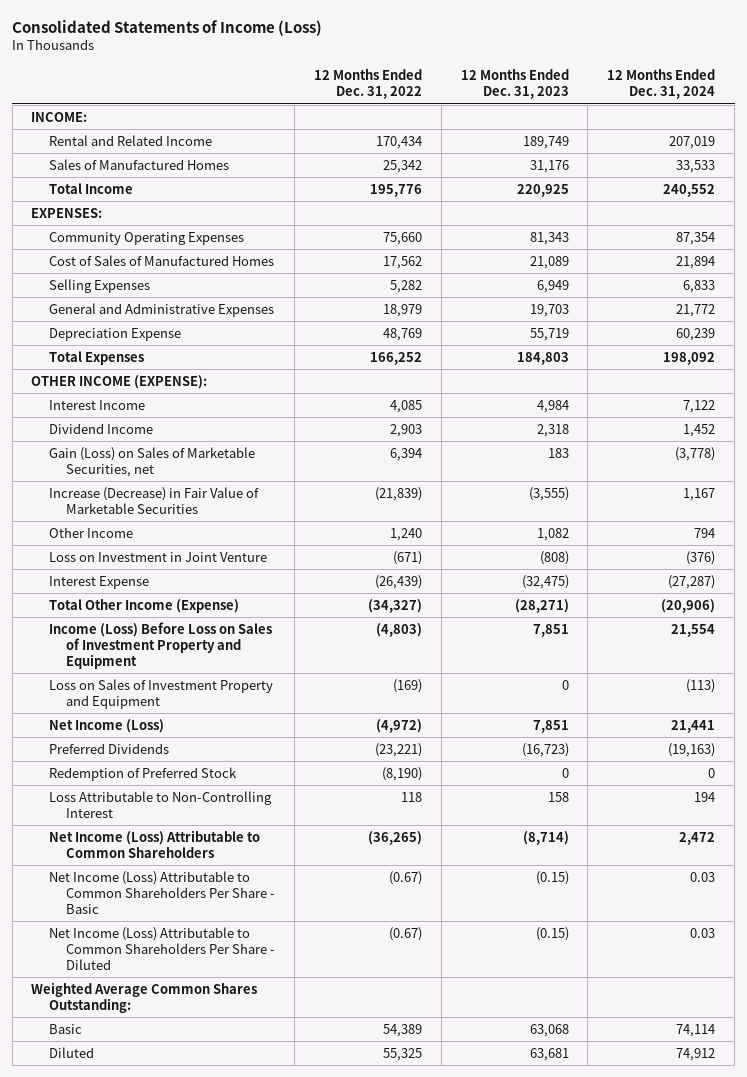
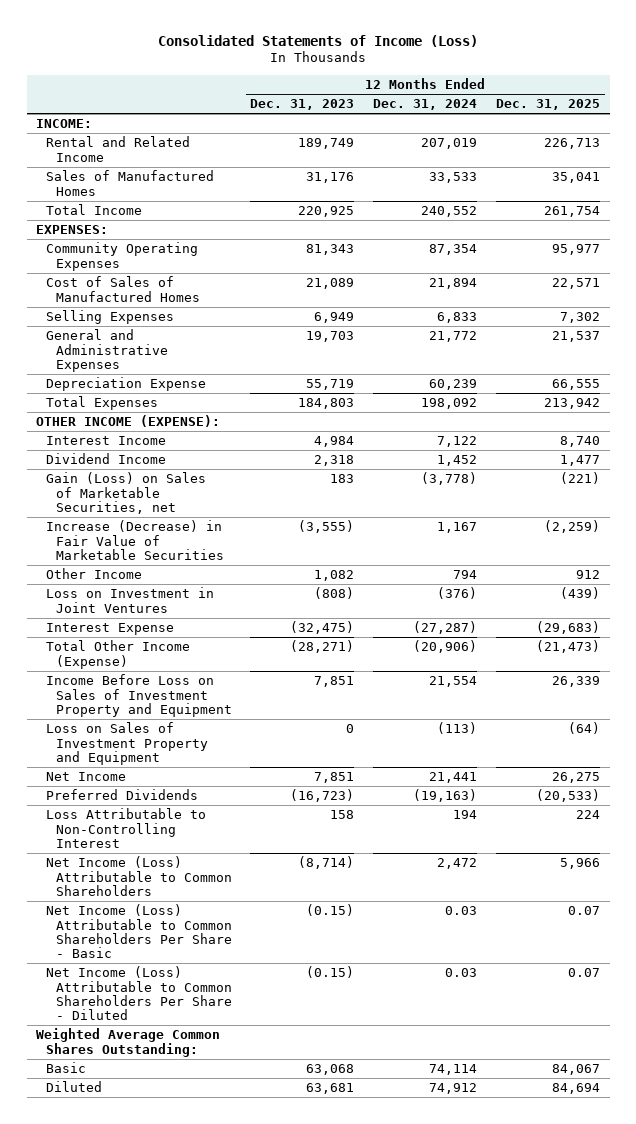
[313,69,422,100] 12 Months Ended Dec. 31, 2022 -> none
none -> [496,99,601,111] Dec. 31, 2025
[48,551,267,562] Loss on Investment in Joint Venture -> [45,587,214,613] Loss on Investment in Joint Ventures
[48,621,272,669] Income (Loss) Before Loss on Sales of Investment Property and Equipment -> [45,674,232,717] Income Before Loss on Sales of Investment Property and Equipment
[48,718,164,733] Net Income (Loss) -> [45,772,126,782] Net Income
[48,766,237,781] Redemption of Preferred Stock -> none

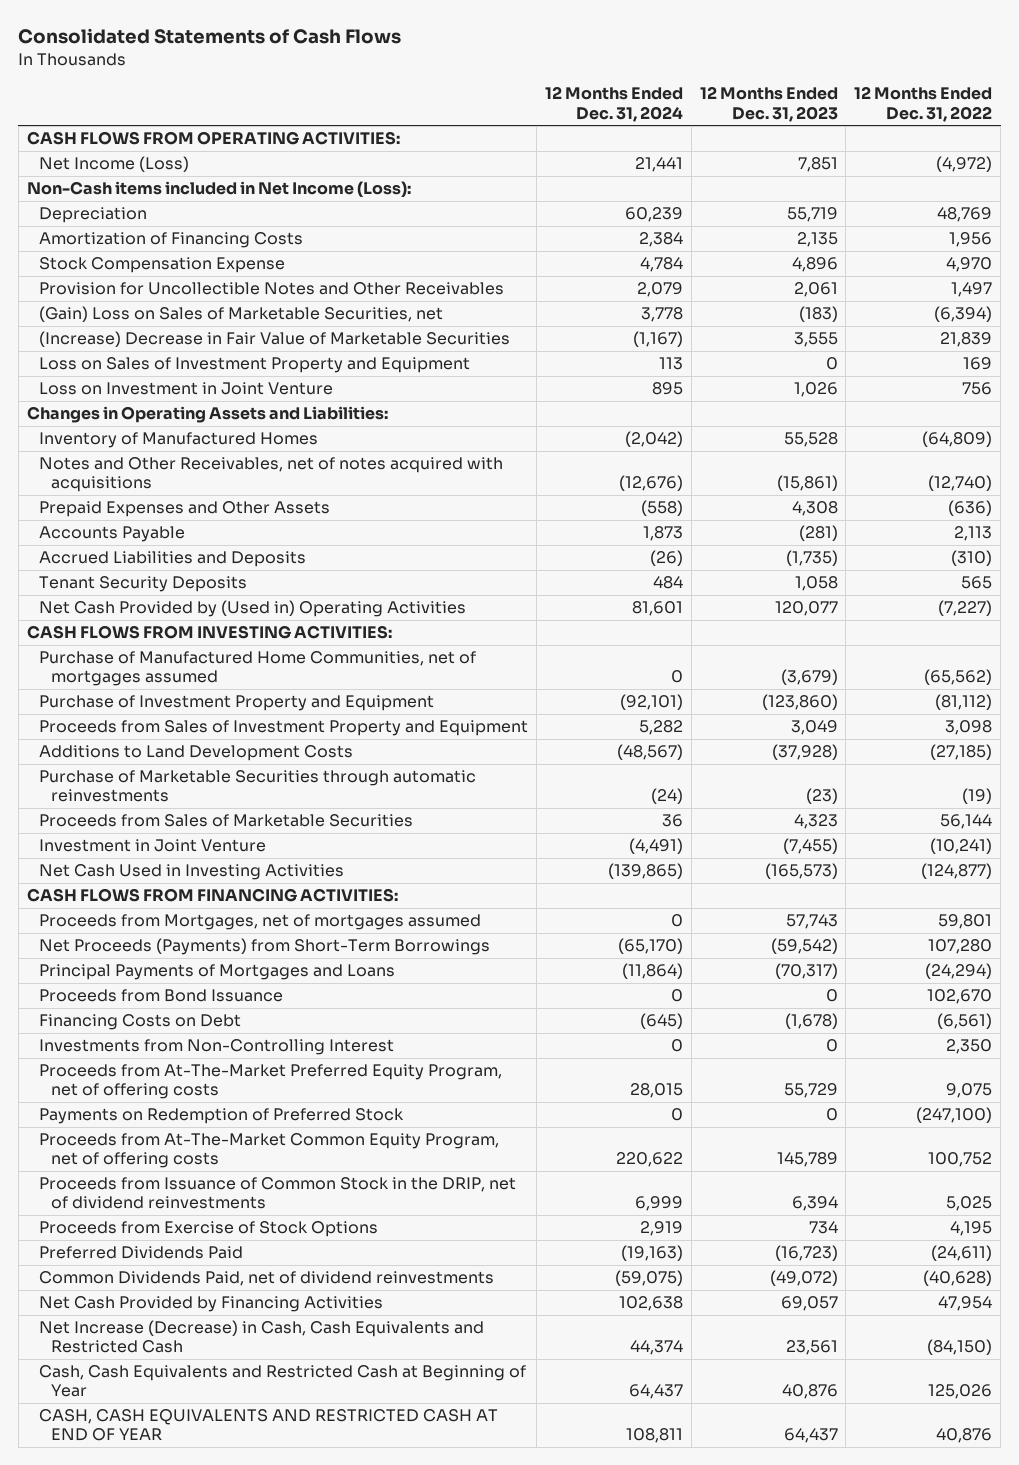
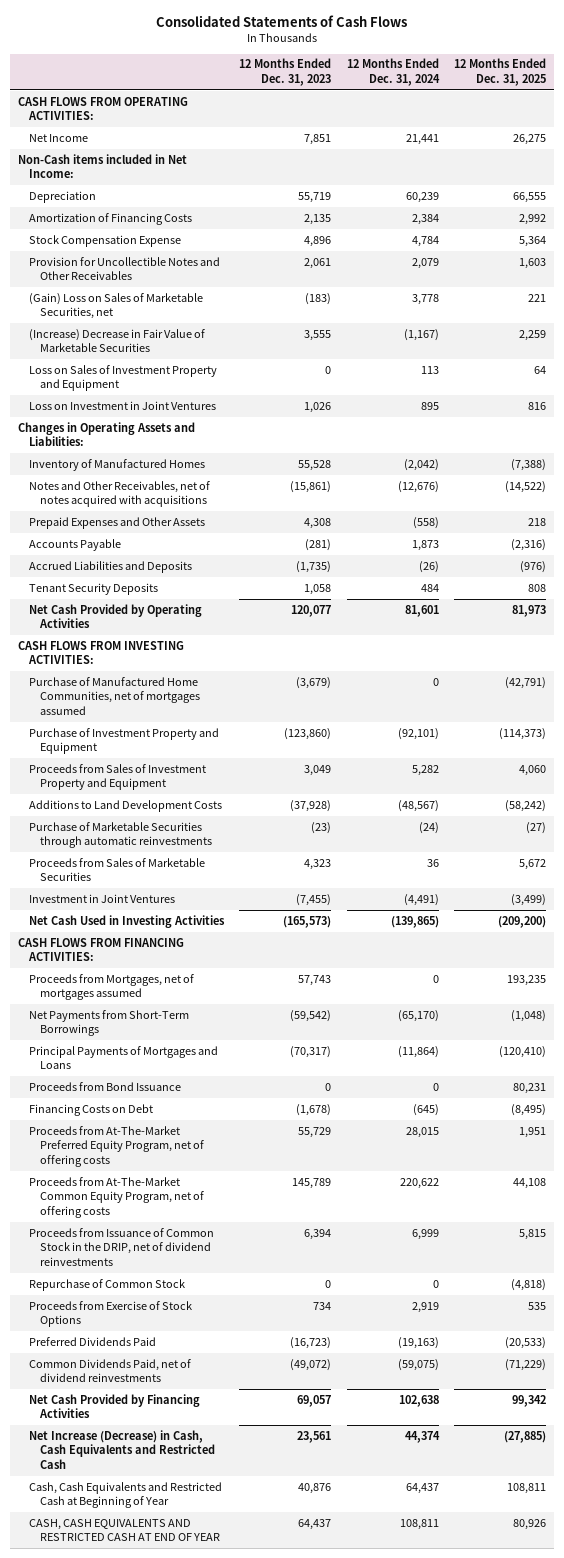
[854,86,993,122] 12 Months Ended Dec. 31, 2022 -> none
none -> [454,58,547,86] 12 Months Ended Dec. 31, 2025
[38,156,189,173] Net Income (Loss) -> [28,133,88,142] Net Income
[26,181,411,198] Non-Cash items included in Net Income (Loss): -> [17,153,187,179] Non-Cash items included in Net Income:
[38,382,333,396] Loss on Investment in Joint Venture -> [28,400,216,410] Loss on Investment in Joint Ventures
[38,600,466,618] Net Cash Provided by (Used in) Operating Activities -> [28,603,202,629] Net Cash Provided by Operating Activities
[38,839,266,853] Investment in Joint Venture -> [28,893,175,903] Investment in Joint Ventures
[38,938,490,956] Net Proceeds (Payments) from Short-Term Borrowings -> [28,1009,189,1037] Net Payments from Short-Term Borrowings
[38,1039,394,1056] Investments from Non-Controlling Interest -> none
[38,1108,404,1125] Payments on Redemption of Preferred Stock -> none
none -> [28,1278,185,1291] Repurchase of Common Stock

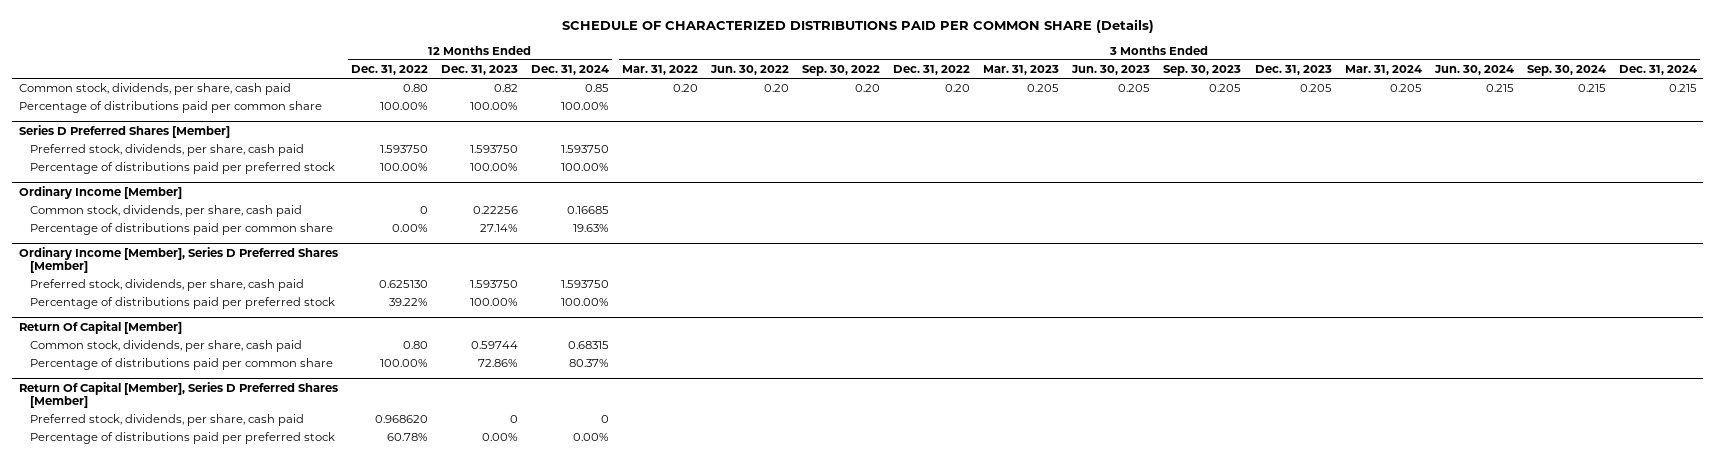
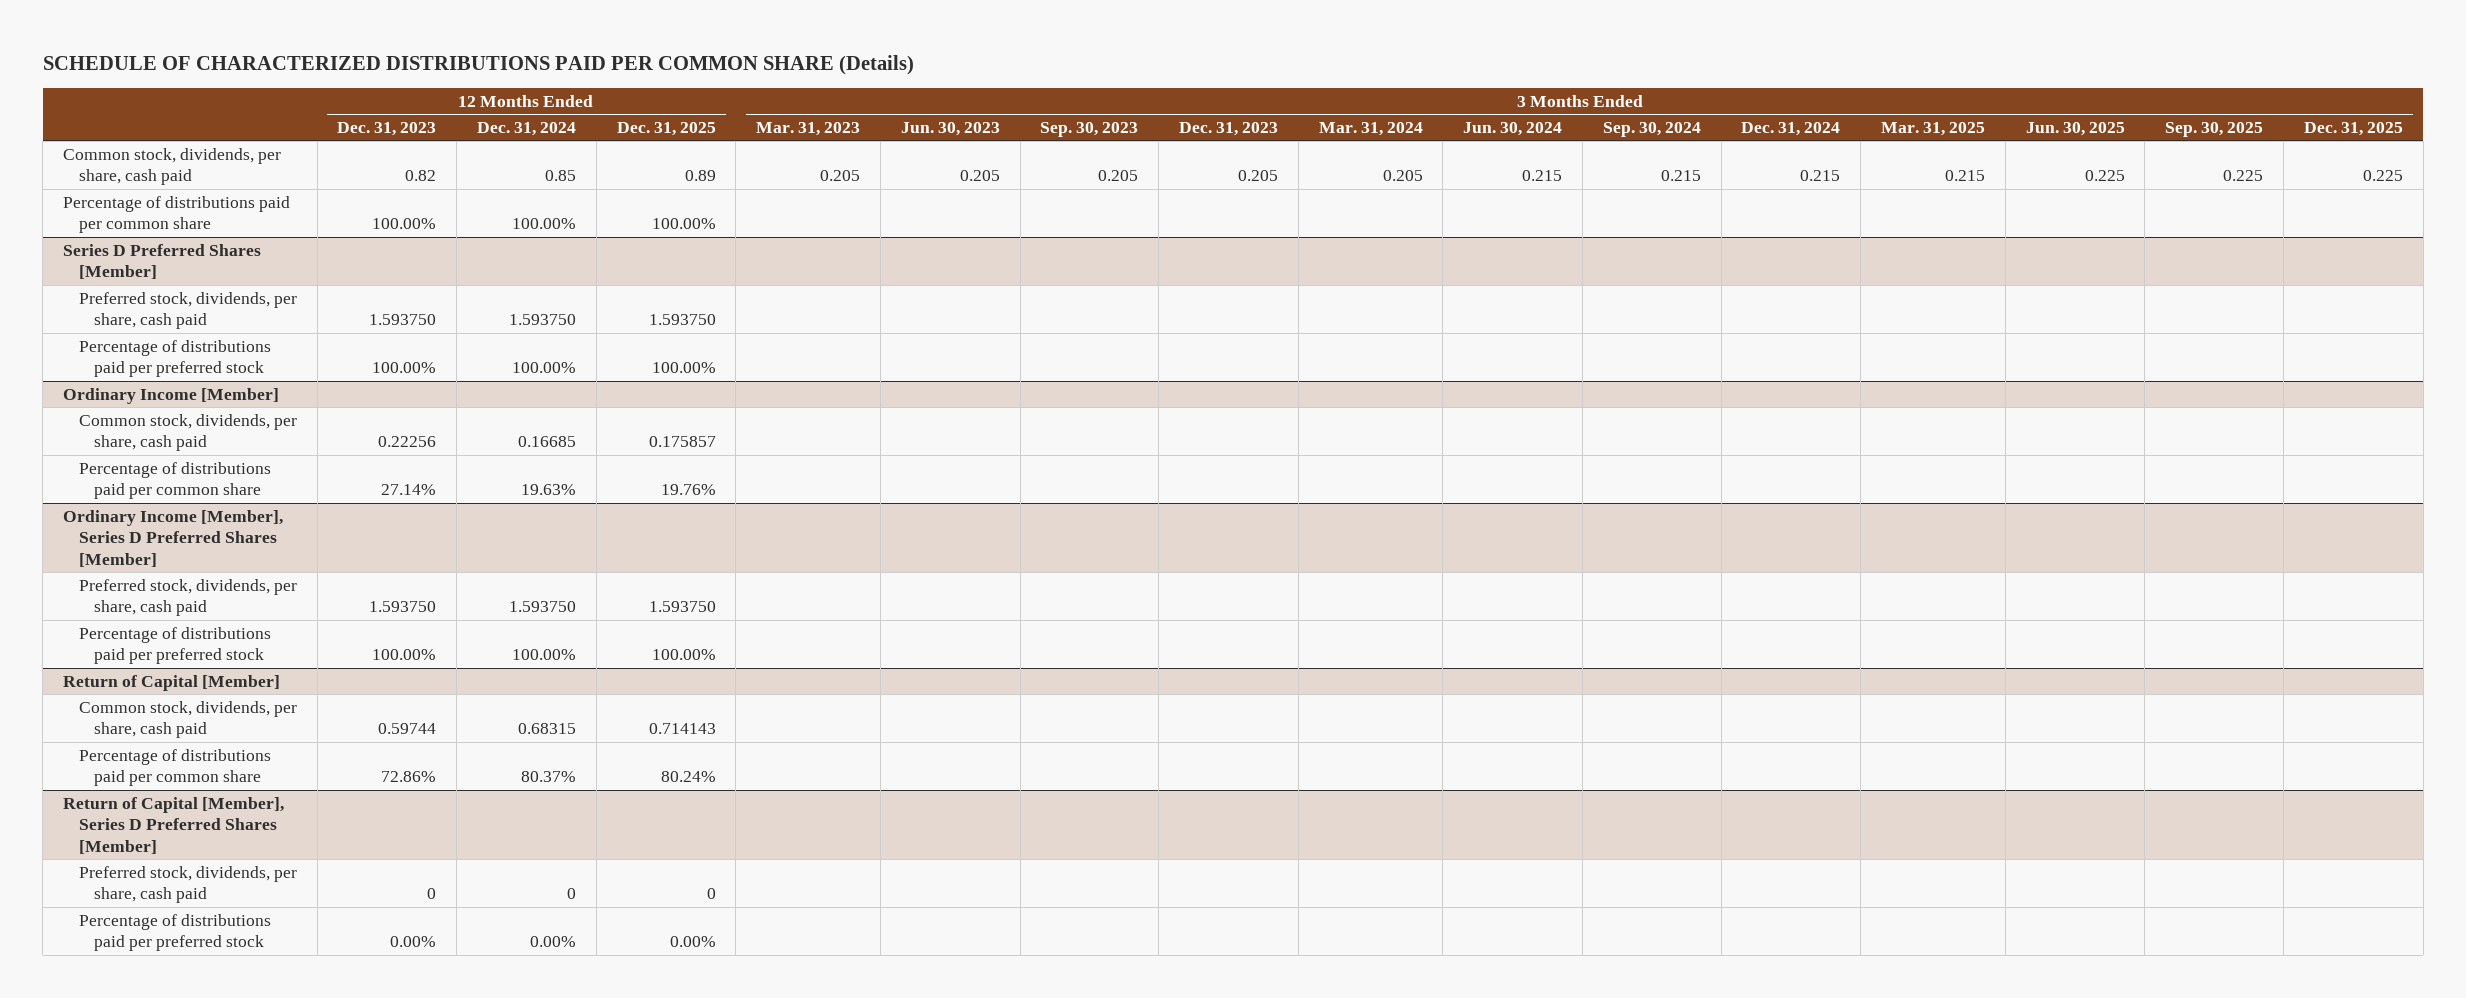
[350,65,428,76] Dec. 31, 2022 -> none
[622,65,699,76] Mar. 31, 2022 -> none
[710,65,790,76] Jun. 30, 2022 -> none
[802,65,881,77] Sep. 30, 2022 -> none
[893,65,971,76] Dec. 31, 2022 -> none
none -> [616,121,716,136] Dec. 31, 2025
none -> [1881,121,1986,136] Mar. 31, 2025
none -> [2025,121,2125,136] Jun. 30, 2025
none -> [2165,121,2264,137] Sep. 30, 2025
none -> [2303,121,2403,136] Dec. 31, 2025
[18,320,182,334] Return Of Capital [Member] -> [63,674,281,691] Return of Capital [Member]
[18,381,338,409] Return Of Capital [Member], Series D Preferred Shares [Member] -> [63,796,285,855] Return of Capital [Member], Series D Preferred Shares [Member]

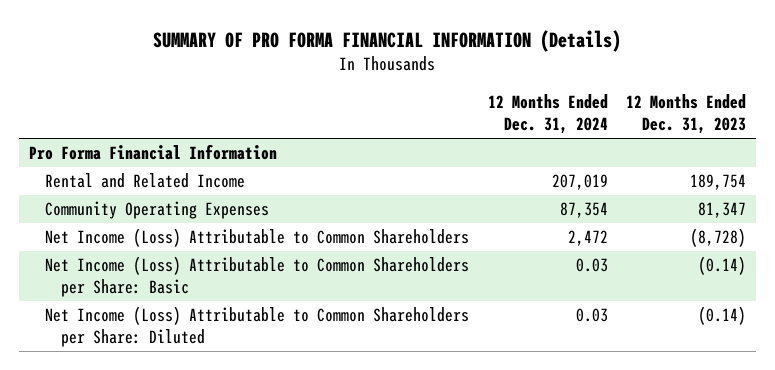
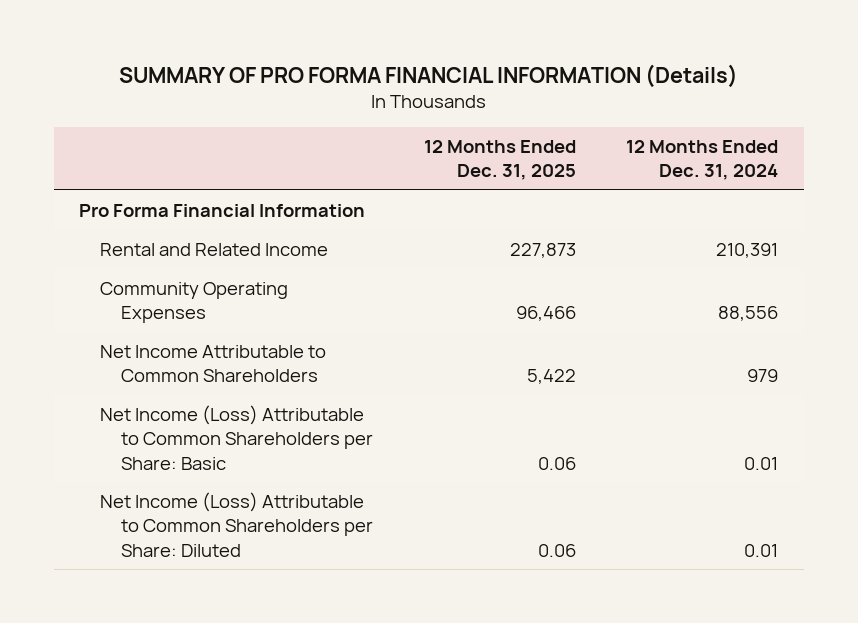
[626,94,747,135] 12 Months Ended Dec. 31, 2023 -> none
none -> [423,139,576,181] 12 Months Ended Dec. 31, 2025
[551,174,608,191] 207,019 -> [716,243,779,259] 210,391
[559,202,608,219] 87,354 -> [718,306,779,322] 88,556
[44,228,469,248] Net Income (Loss) Attributable to Common Shareholders -> [100,345,327,383] Net Income Attributable to Common Shareholders
[567,230,608,247] 2,472 -> [747,369,779,383] 979
[575,258,608,273] 0.03 -> [744,456,779,470] 0.01
[575,308,608,323] 0.03 -> [744,543,779,557] 0.01

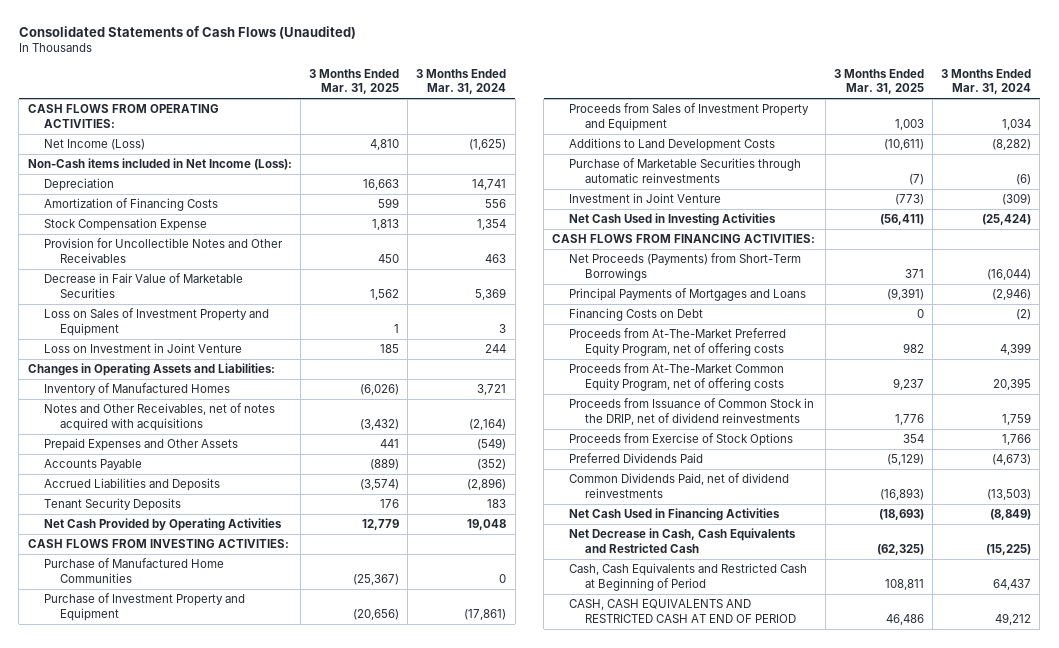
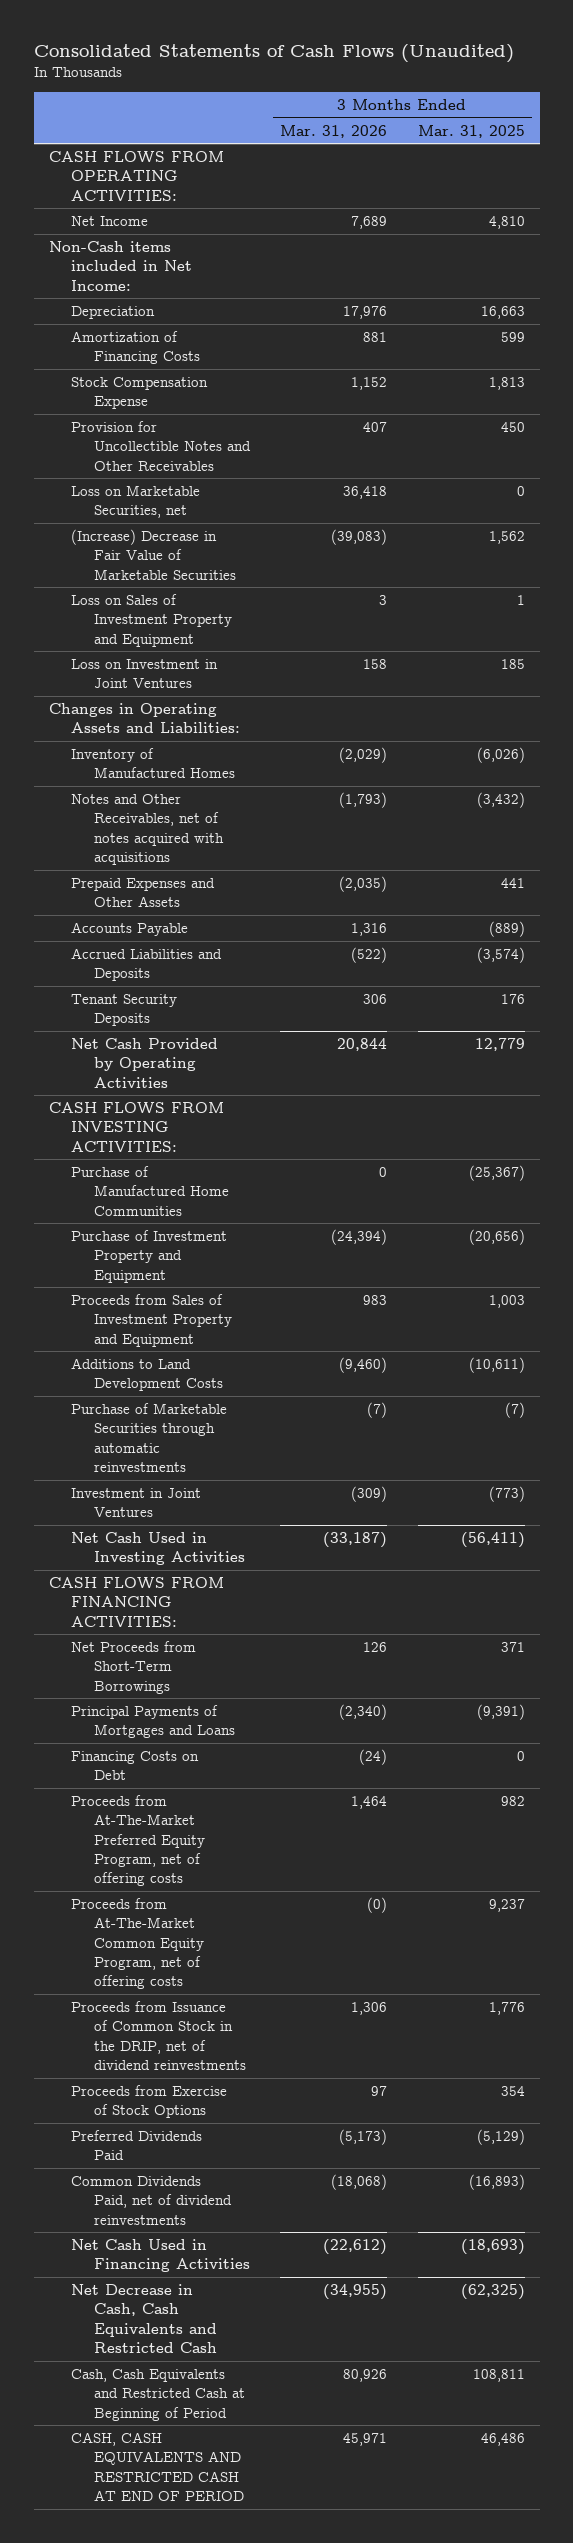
[416,68,507,95] 3 Months Ended Mar. 31, 2024 -> none
none -> [280,124,388,138] Mar. 31, 2026
[43,139,145,151] Net Income (Loss) -> [71,215,149,226] Net Income
[27,158,292,171] Non-Cash items included in Net Income (Loss): -> [48,240,193,291] Non-Cash items included in Net Income:
none -> [71,484,201,519] Loss on Marketable Securities, net
[43,273,243,298] Decrease in Fair Value of Marketable Securities -> [71,528,237,580] (Increase) Decrease in Fair Value of Marketable Securities
[43,343,242,354] Loss on Investment in Joint Venture -> [71,658,219,689] Loss on Investment in Joint Ventures
[568,193,721,204] Investment in Joint Venture -> [71,1487,202,1518] Investment in Joint Ventures
[568,253,801,281] Net Proceeds (Payments) from Short-Term Borrowings -> [71,1640,197,1694] Net Proceeds from Short-Term Borrowings

